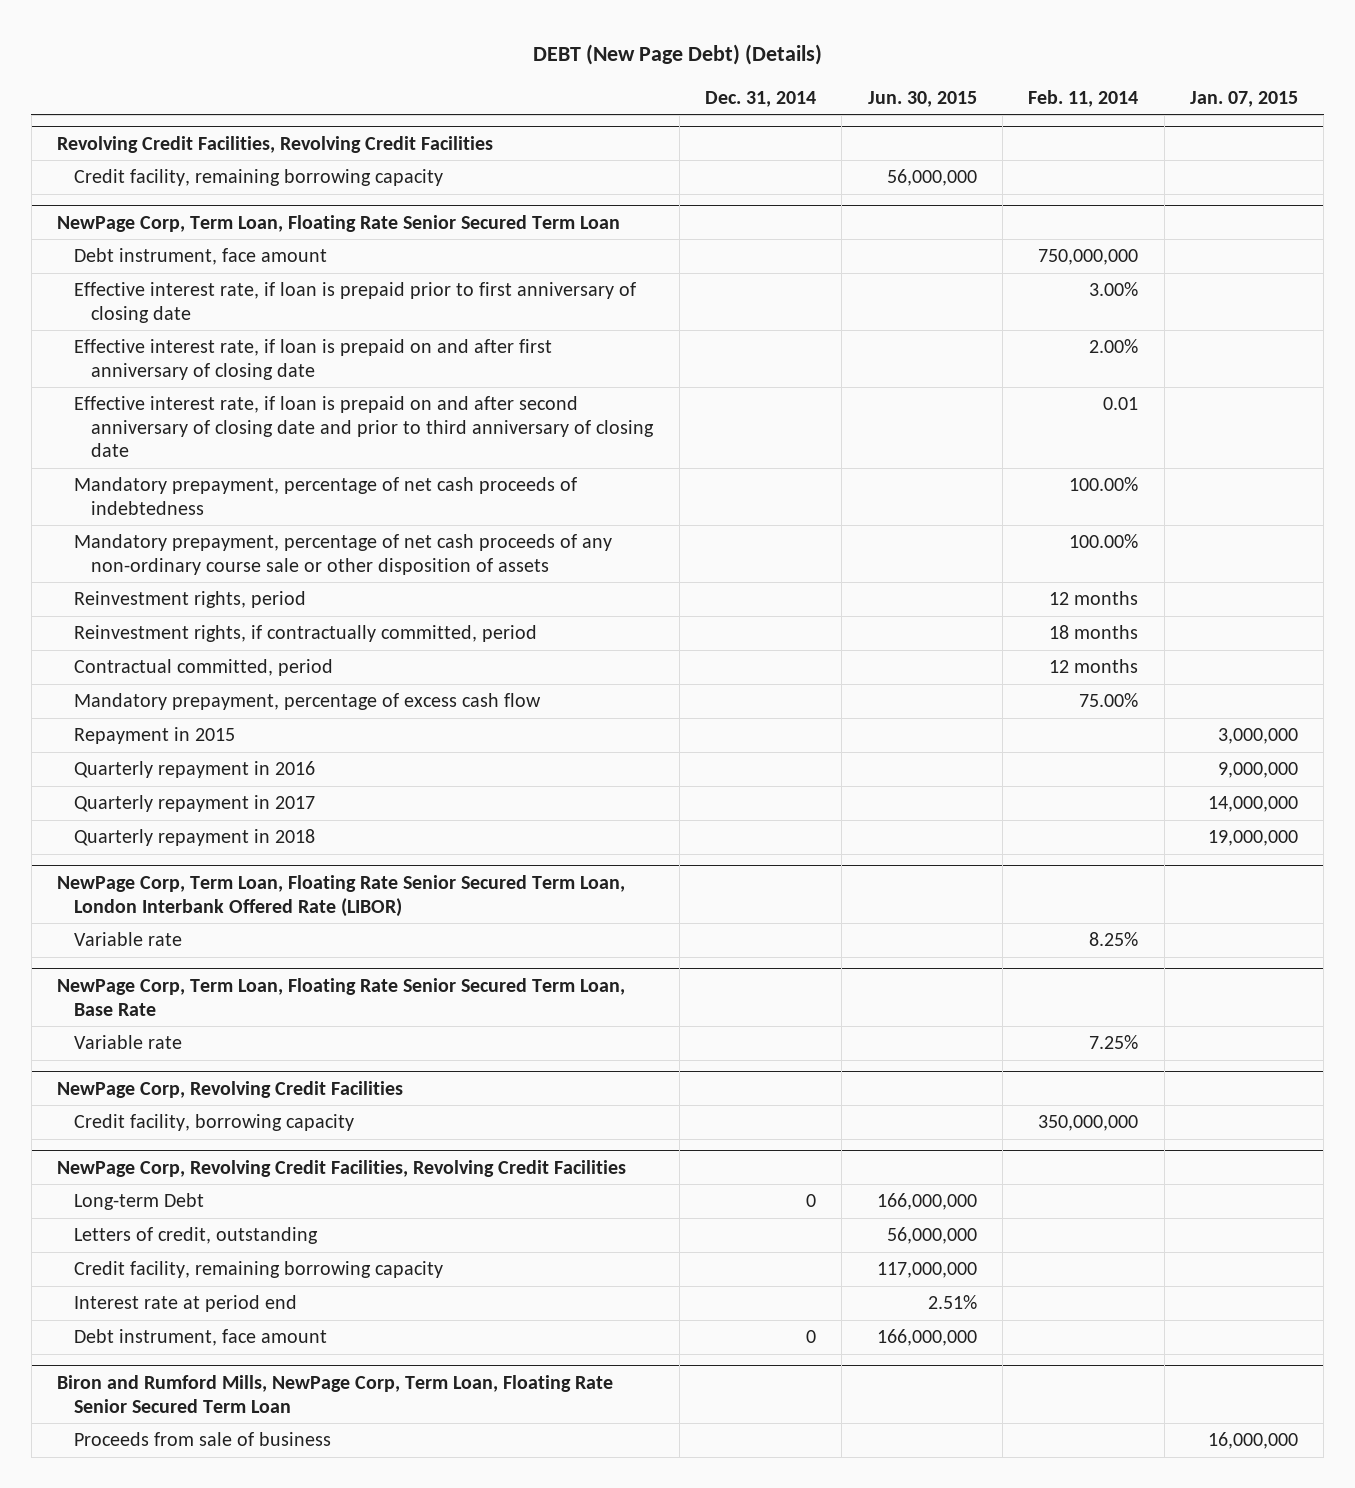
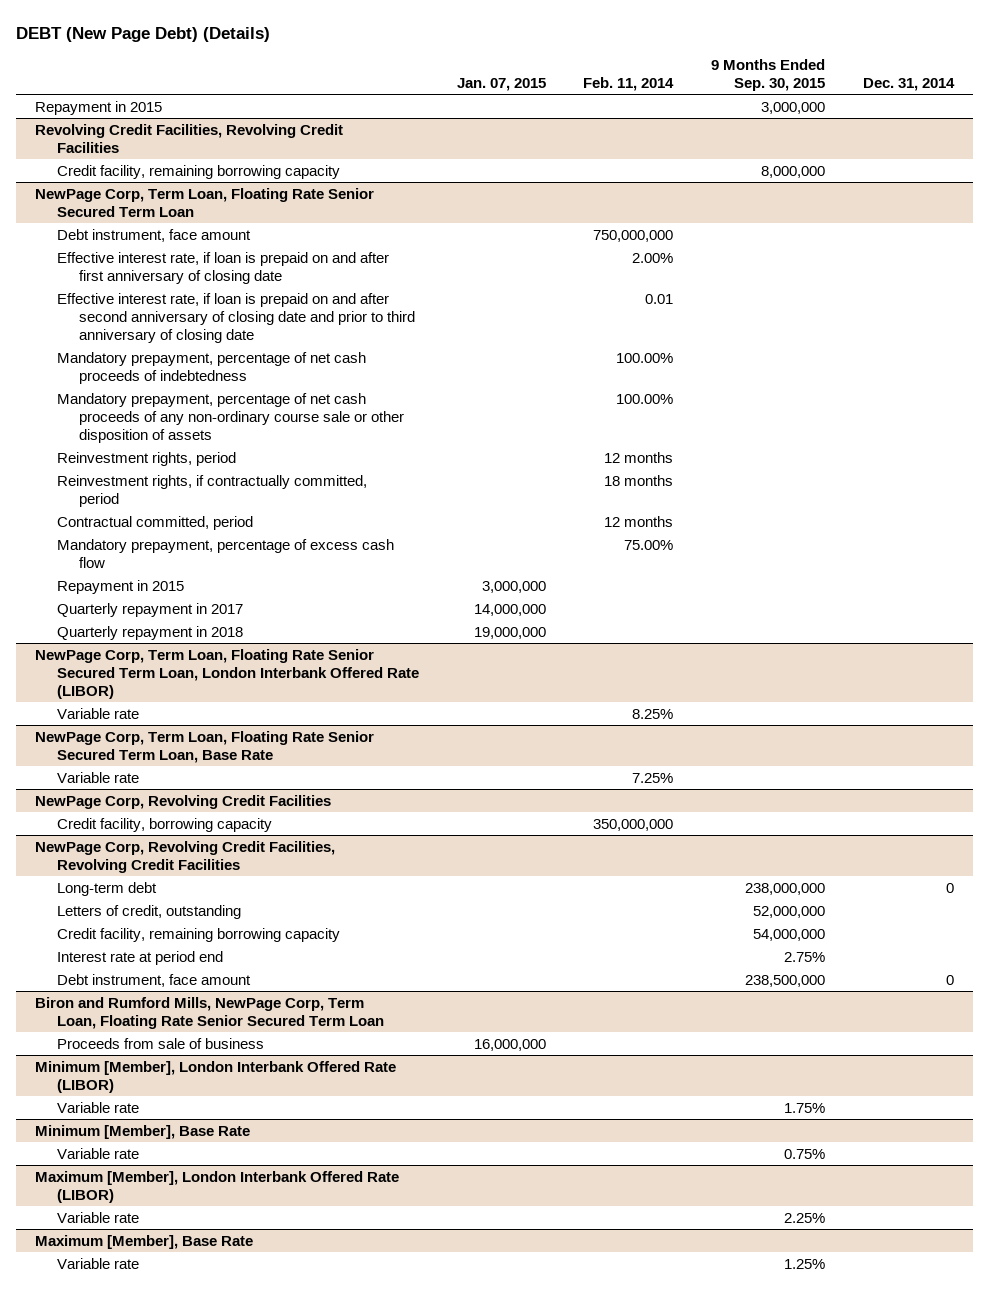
[867,90,977,107] Jun. 30, 2015 -> none
none -> [711,59,826,92] 9 Months Ended Sep. 30, 2015
none -> [34,100,162,115] Repayment in 2015
[74,282,637,323] Effective interest rate, if loan is prepaid prior to first anniversary of closing date -> none
[74,761,316,779] Quarterly repayment in 2016 -> none
[74,1193,205,1211] Long-term Debt -> [56,881,157,896] Long-term debt
none -> [34,1060,396,1093] Minimum [Member], London Interbank Offered Rate (LIBOR)
none -> [56,1101,139,1113] Variable rate
none -> [34,1124,250,1139] Minimum [Member], Base Rate
none -> [56,1147,139,1159] Variable rate
none -> [34,1170,399,1203] Maximum [Member], London Interbank Offered Rate (LIBOR)
none -> [56,1211,139,1223] Variable rate
none -> [34,1234,253,1249] Maximum [Member], Base Rate
none -> [56,1257,139,1269] Variable rate

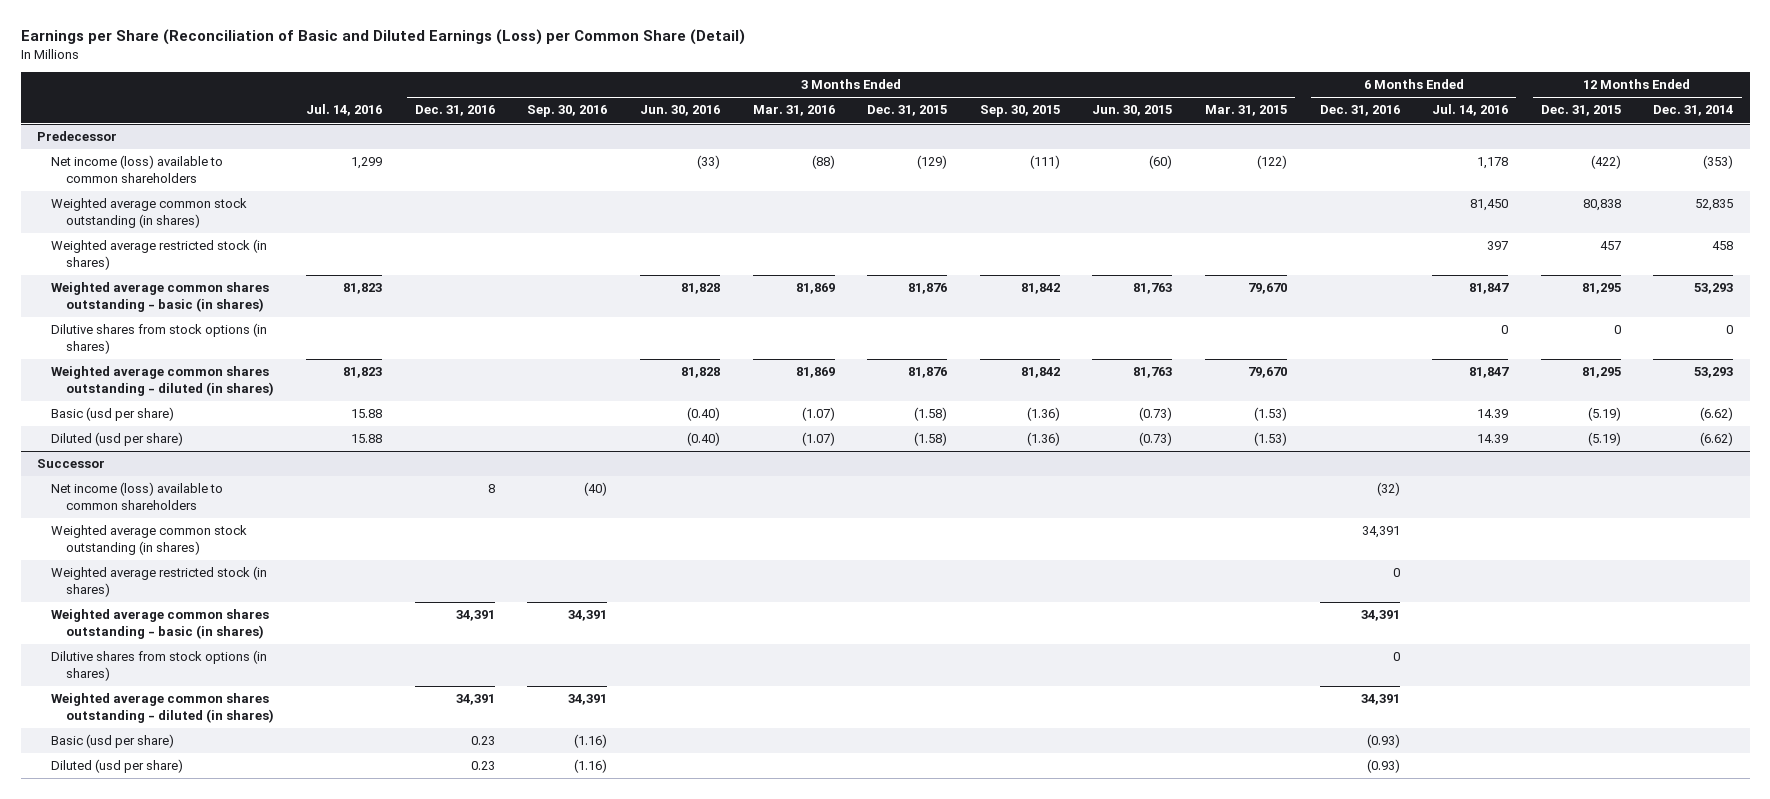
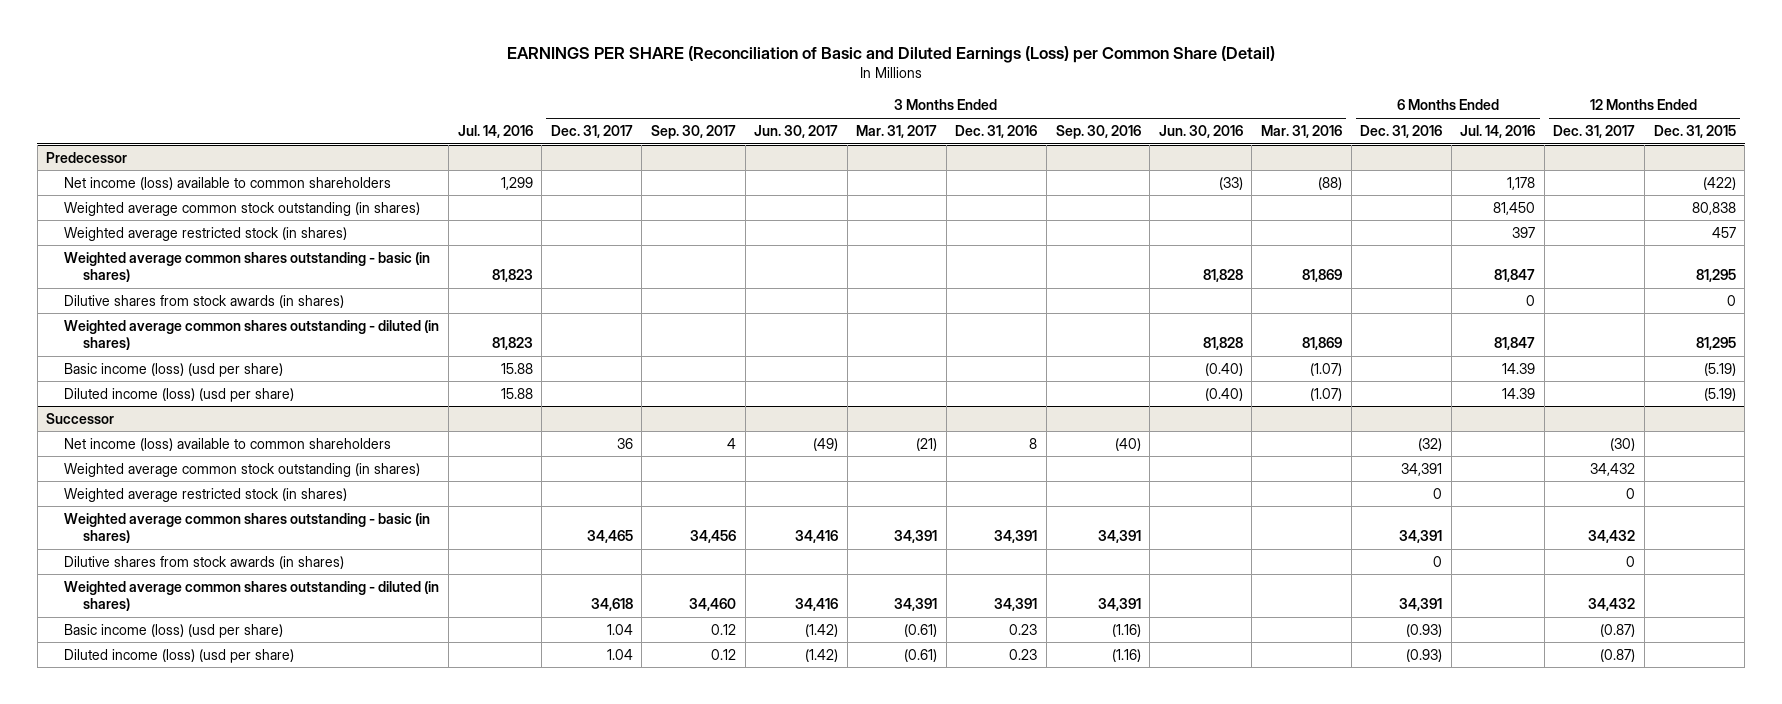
[20,28,745,45] Earnings per Share (Reconciliation of Basic and Diluted Earnings (Loss) per Common Share (Detail) -> [506,46,1275,64] EARNINGS PER SHARE (Reconciliation of Basic and Diluted Earnings (Loss) per Common Share (Detail)
[867,105,948,117] Dec. 31, 2015 -> none
[979,105,1060,118] Sep. 30, 2015 -> none
[1092,105,1173,117] Jun. 30, 2015 -> none
[1204,105,1287,117] Mar. 31, 2015 -> none
[1653,105,1734,117] Dec. 31, 2014 -> none
none -> [550,124,633,138] Dec. 31, 2017
none -> [650,124,736,139] Sep. 30, 2017
none -> [754,124,839,138] Jun. 30, 2017
none -> [856,124,938,138] Mar. 31, 2017
none -> [1553,124,1636,138] Dec. 31, 2017
[51,323,268,354] Dilutive shares from stock options (in shares) -> [64,294,345,308] Dilutive shares from stock awards (in shares)
[51,407,175,422] Basic (usd per share) -> [64,362,284,377] Basic income (loss) (usd per share)
[51,432,184,447] Diluted (usd per share) -> [64,387,295,402] Diluted income (loss) (usd per share)
[51,650,268,681] Dilutive shares from stock options (in shares) -> [64,555,345,569] Dilutive shares from stock awards (in shares)
[51,734,175,749] Basic (usd per share) -> [64,623,284,638] Basic income (loss) (usd per share)
[51,759,184,774] Diluted (usd per share) -> [64,648,295,663] Diluted income (loss) (usd per share)

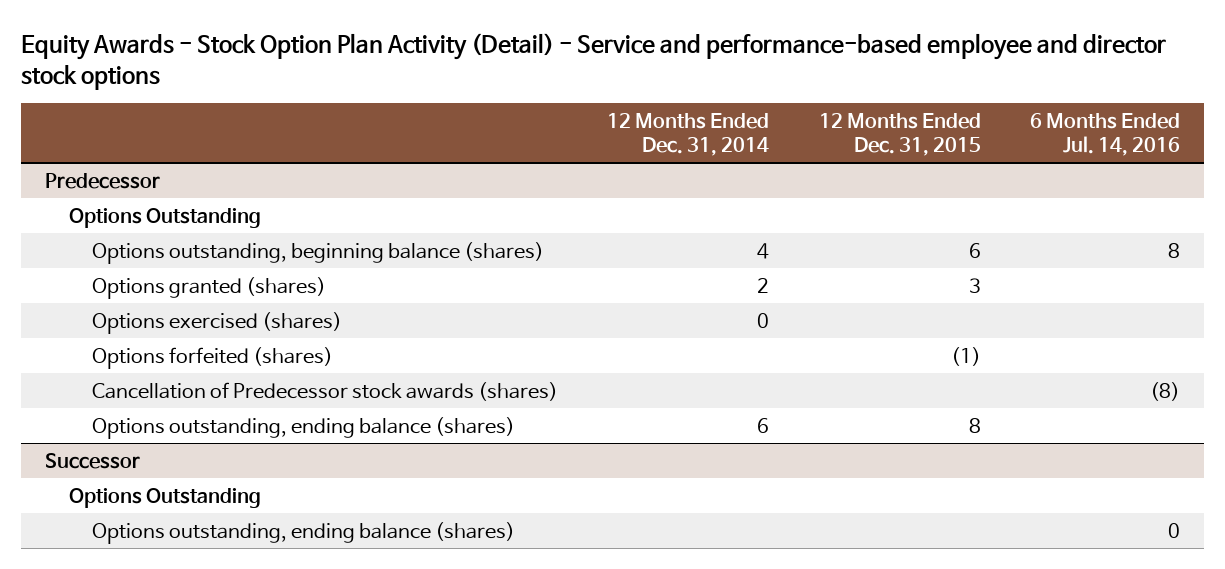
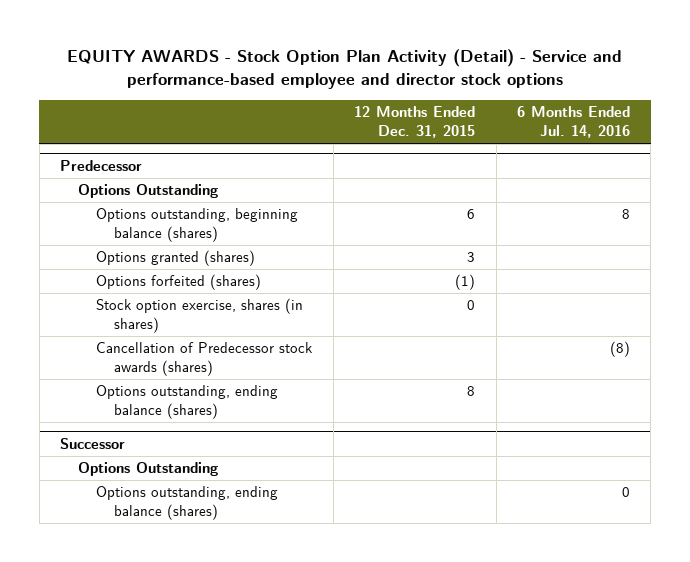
[20,32,1166,91] Equity Awards - Stock Option Plan Activity (Detail) - Service and performance-based employee and director stock options -> [67,49,623,90] EQUITY AWARDS - Stock Option Plan Activity (Detail) - Service and performance-based employee and director stock options
[607,112,770,157] 12 Months Ended Dec. 31, 2014 -> none
[92,311,343,334] Options exercised (shares) -> none
none -> [96,298,304,334] Stock option exercise, shares (in shares)

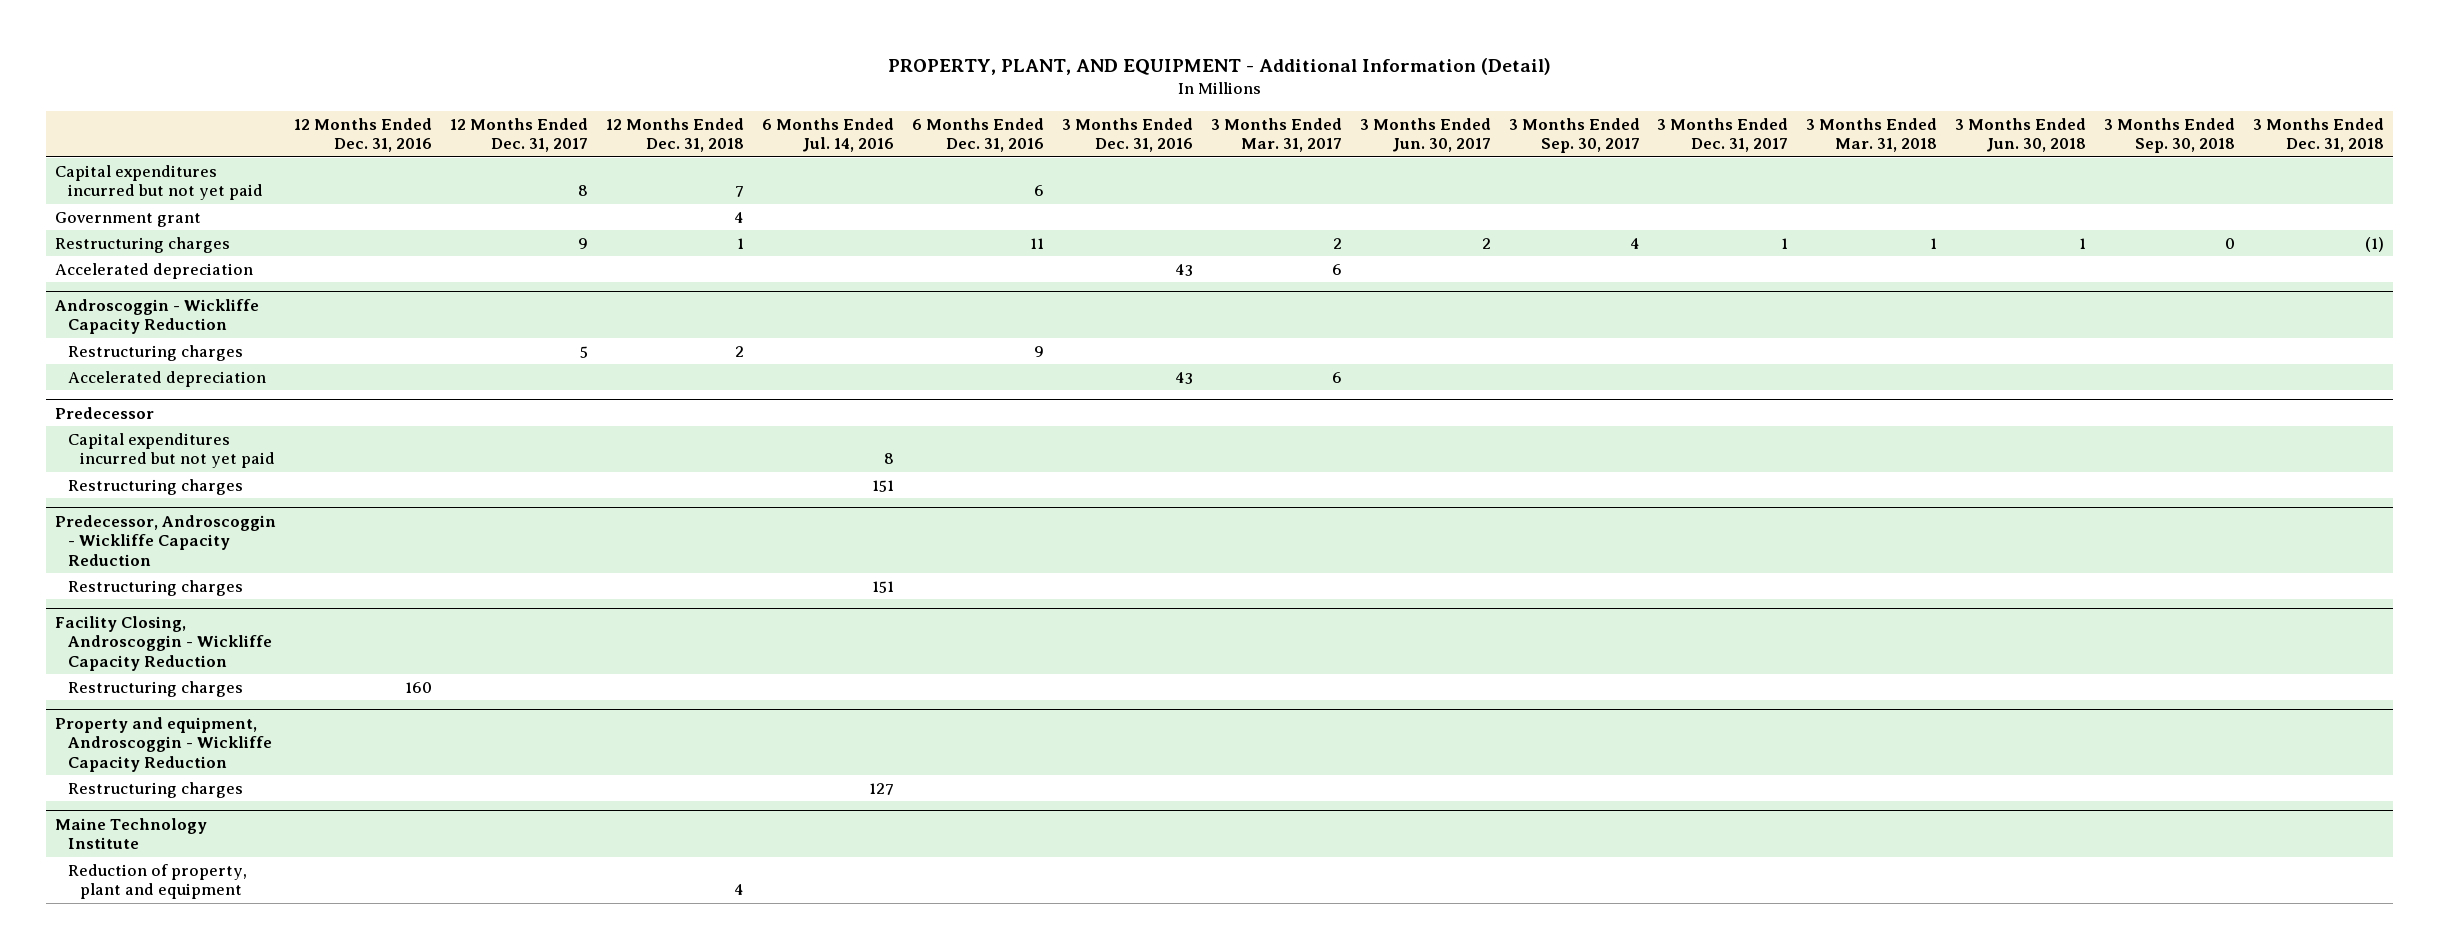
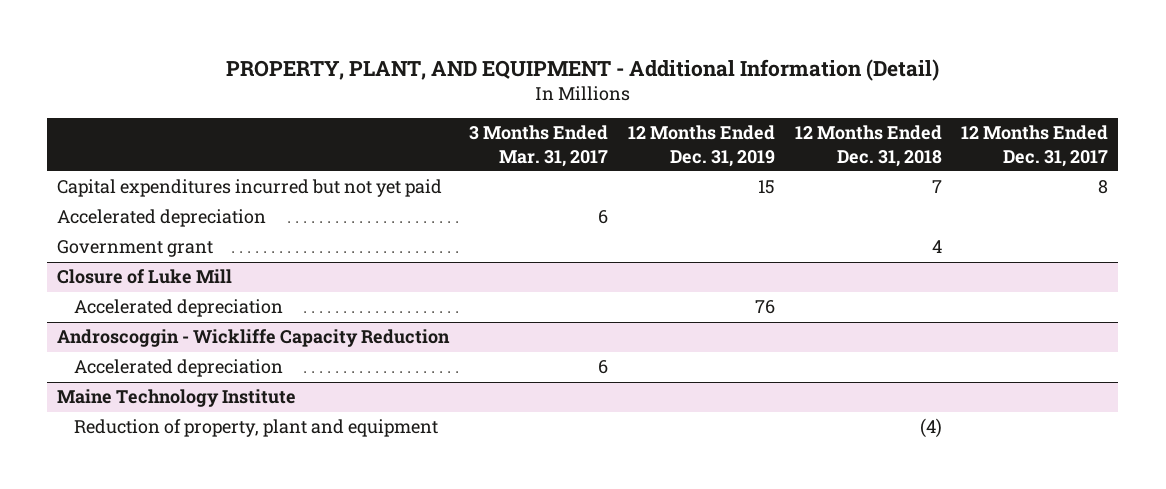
[294,117,433,153] 12 Months Ended Dec. 31, 2016 -> none
[761,117,894,153] 6 Months Ended Jul. 14, 2016 -> none
[911,117,1044,153] 6 Months Ended Dec. 31, 2016 -> none
[1061,117,1193,153] 3 Months Ended Dec. 31, 2016 -> none
[1359,117,1491,153] 3 Months Ended Jun. 30, 2017 -> none
[1508,117,1640,154] 3 Months Ended Sep. 30, 2017 -> none
[1657,117,1789,153] 3 Months Ended Dec. 31, 2017 -> none
[1806,117,1938,153] 3 Months Ended Mar. 31, 2018 -> none
[1955,117,2087,153] 3 Months Ended Jun. 30, 2018 -> none
[2104,117,2236,154] 3 Months Ended Sep. 30, 2018 -> none
[2253,117,2385,153] 3 Months Ended Dec. 31, 2018 -> none
none -> [627,125,775,167] 12 Months Ended Dec. 31, 2019
[55,236,231,253] Restructuring charges -> none
[55,211,202,227] Government grant -> [57,240,214,258] Government grant
none -> [57,269,233,285] Closure of Luke Mill
none -> [74,299,284,318] Accelerated depreciation
[67,344,243,361] Restructuring charges -> none
[55,406,155,419] Predecessor -> none
[67,432,276,469] Capital expenditures incurred but not yet paid -> none
[67,478,243,495] Restructuring charges -> none
[55,514,277,566] Predecessor, Androscoggin - Wickliffe Capacity Reduction -> none
[67,579,243,596] Restructuring charges -> none
[55,615,272,671] Facility Closing, Androscoggin - Wickliffe Capacity Reduction -> none
[67,680,243,697] Restructuring charges -> none
[55,716,272,772] Property and equipment, Androscoggin - Wickliffe Capacity Reduction -> none
[67,781,243,798] Restructuring charges -> none
[734,884,745,896] 4 -> [919,418,942,439] (4)

